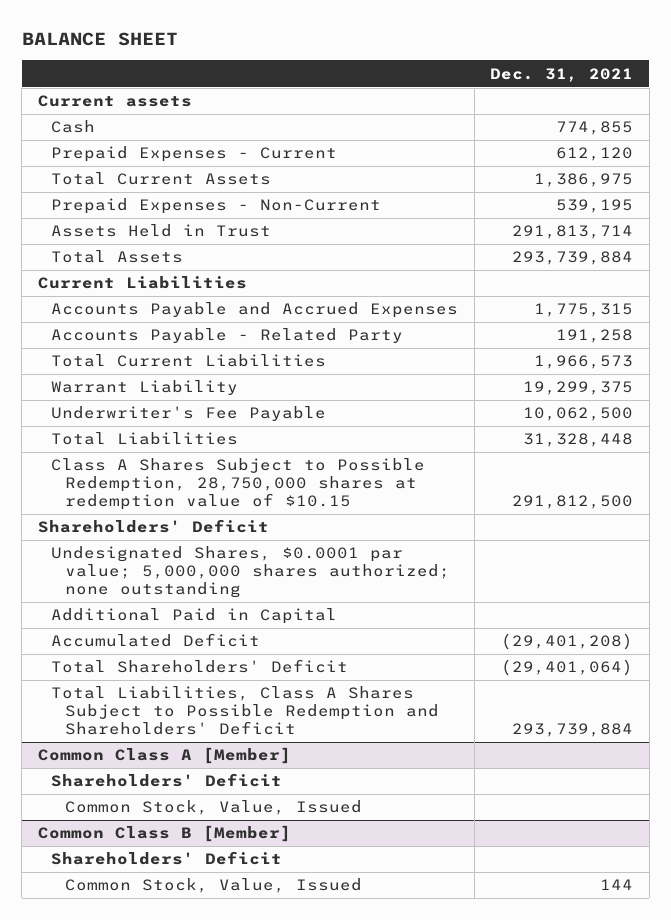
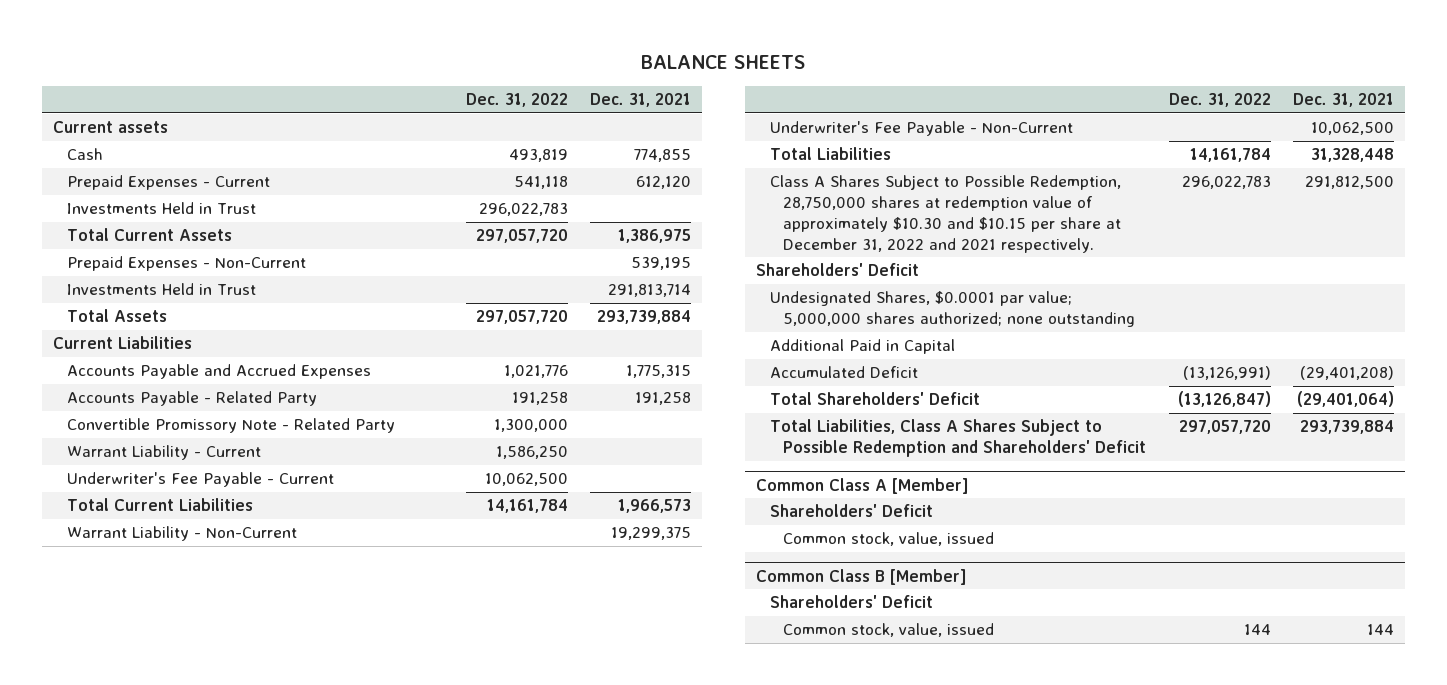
[21,32,178,47] BALANCE SHEET -> [641,54,806,69] BALANCE SHEETS
none -> [465,93,568,108] Dec. 31, 2022
none -> [66,202,256,215] Investments Held in Trust
[51,224,272,238] Assets Held in Trust -> [66,283,256,296] Investments Held in Trust
none -> [66,418,395,434] Convertible Promissory Note - Related Party
none -> [66,445,261,461] Warrant Liability - Current
none -> [66,472,334,488] Underwriter's Fee Payable - Current
[51,380,239,396] Warrant Liability -> [66,526,297,542] Warrant Liability - Non-Current
[51,406,327,422] Underwriter's Fee Payable -> [769,121,1073,137] Underwriter's Fee Payable - Non-Current
[51,458,426,510] Class A Shares Subject to Possible Redemption, 28,750,000 shares at redemption value of $10.15 -> [769,175,1122,253] Class A Shares Subject to Possible Redemption, 28,750,000 shares at redemption value of approximately $10.30 and $10.15 per share at December 31, 2022 and 2021 respectively.
[64,800,362,816] Common Stock, Value, Issued -> [783,532,995,547] Common stock, value, issued
[64,878,362,894] Common Stock, Value, Issued -> [783,623,995,638] Common stock, value, issued

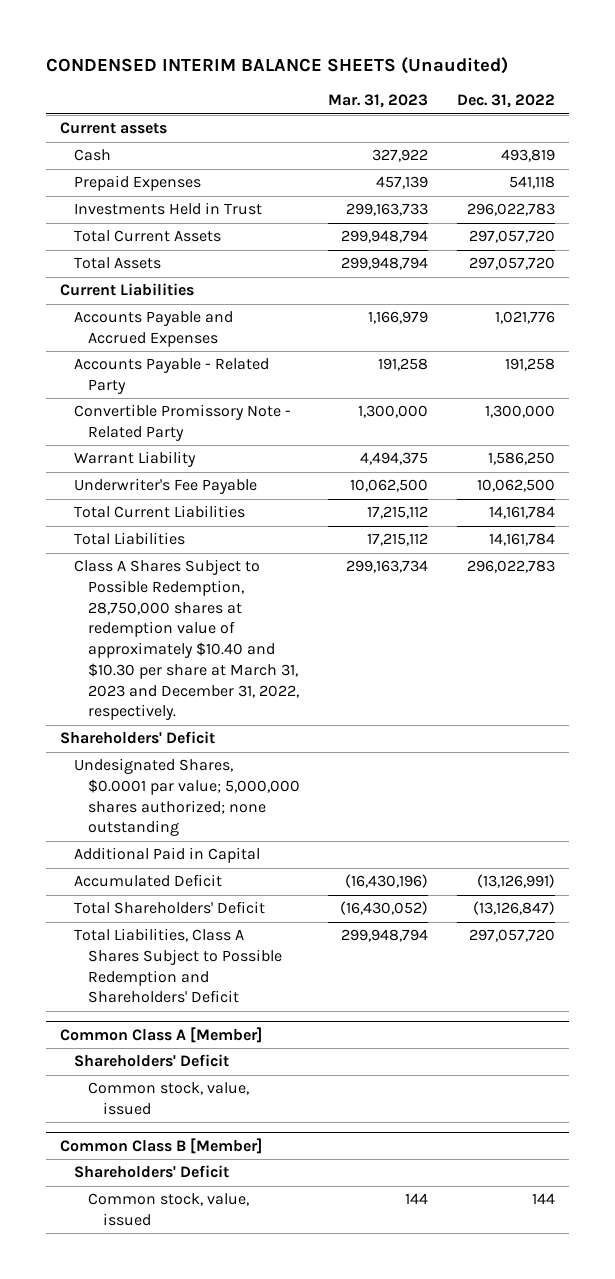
[641,54,806,69] BALANCE SHEETS -> [46,57,509,75] CONDENSED INTERIM BALANCE SHEETS (Unaudited)
[589,93,691,108] Dec. 31, 2021 -> none
none -> [328,94,429,109] Mar. 31, 2023
[66,175,270,191] Prepaid Expenses - Current -> [74,175,202,192] Prepaid Expenses
[66,256,306,272] Prepaid Expenses - Non-Current -> none
[66,283,256,296] Investments Held in Trust -> none
[66,445,261,461] Warrant Liability - Current -> [74,451,197,468] Warrant Liability
[66,472,334,488] Underwriter's Fee Payable - Current -> [74,478,258,495] Underwriter's Fee Payable
[66,526,297,542] Warrant Liability - Non-Current -> none
[769,121,1073,137] Underwriter's Fee Payable - Non-Current -> none
[769,175,1122,253] Class A Shares Subject to Possible Redemption, 28,750,000 shares at redemption value of approximately $10.30 and $10.15 per share at December 31, 2022 and 2021 respectively. -> [74,559,300,721] Class A Shares Subject to Possible Redemption, 28,750,000 shares at redemption value of approximately $10.40 and $10.30 per share at March 31, 2023 and December 31, 2022, respectively.

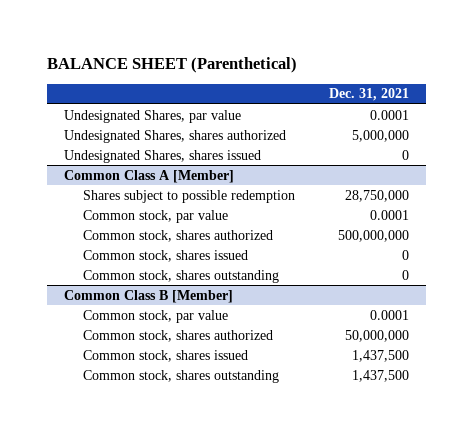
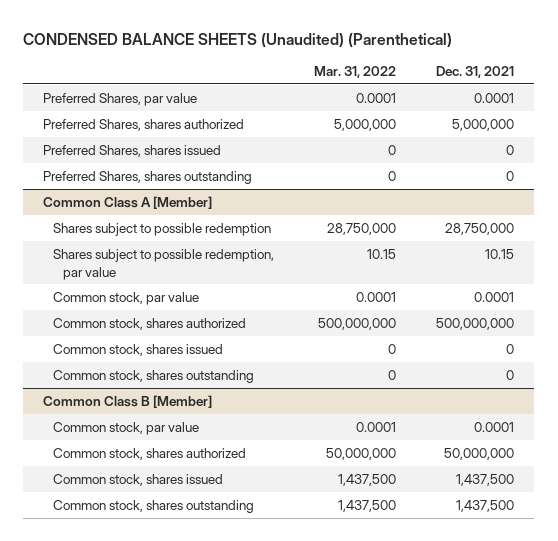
[47,57,298,74] BALANCE SHEET (Parenthetical) -> [23,32,453,48] CONDENSED BALANCE SHEETS (Unaudited) (Parenthetical)
none -> [314,66,397,79] Mar. 31, 2022
[64,109,242,123] Undesignated Shares, par value -> [43,92,198,106] Preferred Shares, par value
[64,129,287,143] Undesignated Shares, shares authorized -> [43,118,245,131] Preferred Shares, shares authorized
[64,149,262,163] Undesignated Shares, shares issued -> [43,144,222,157] Preferred Shares, shares issued
none -> [43,170,253,184] Preferred Shares, shares outstanding
none -> [53,248,275,280] Shares subject to possible redemption, par value

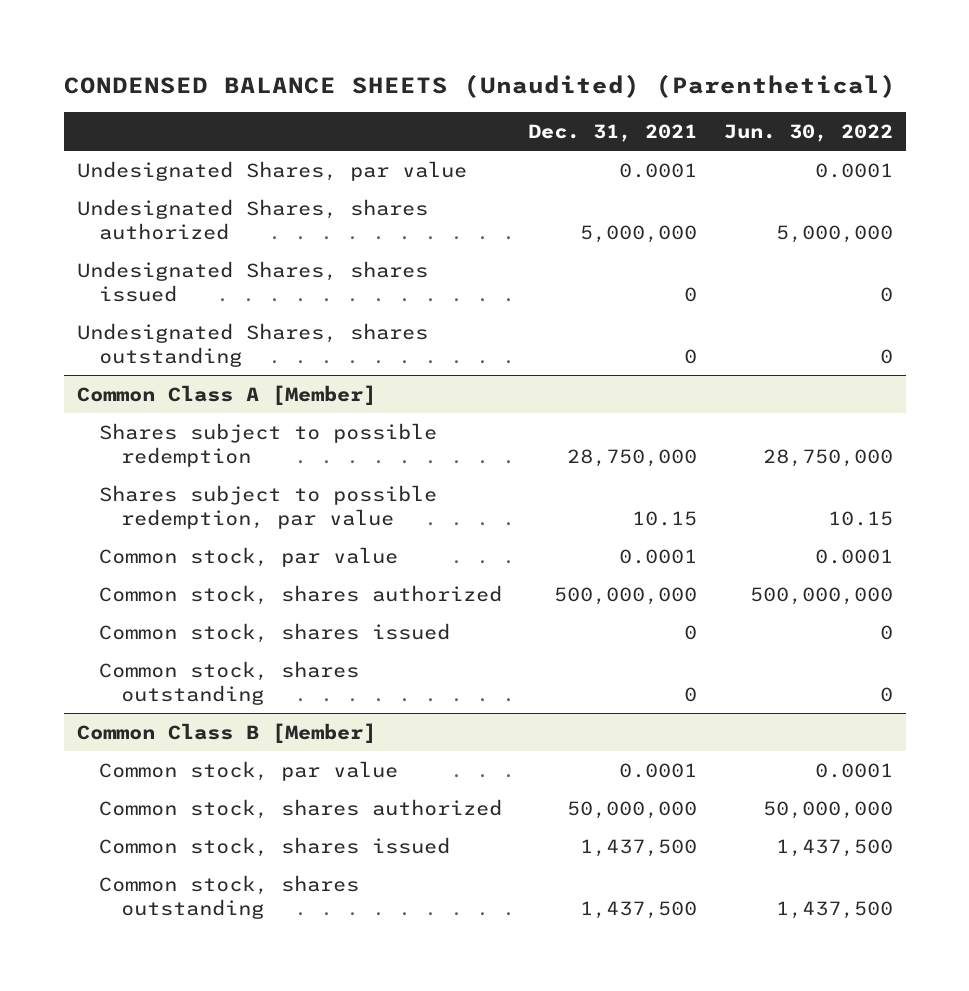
[314,66,397,79] Mar. 31, 2022 -> none
none -> [723,123,893,142] Jun. 30, 2022
[43,92,198,106] Preferred Shares, par value -> [76,160,467,181] Undesignated Shares, par value
[43,118,245,131] Preferred Shares, shares authorized -> [76,198,428,240] Undesignated Shares, shares authorized
[43,144,222,157] Preferred Shares, shares issued -> [76,260,428,302] Undesignated Shares, shares issued
[43,170,253,184] Preferred Shares, shares outstanding -> [76,322,428,367] Undesignated Shares, shares outstanding

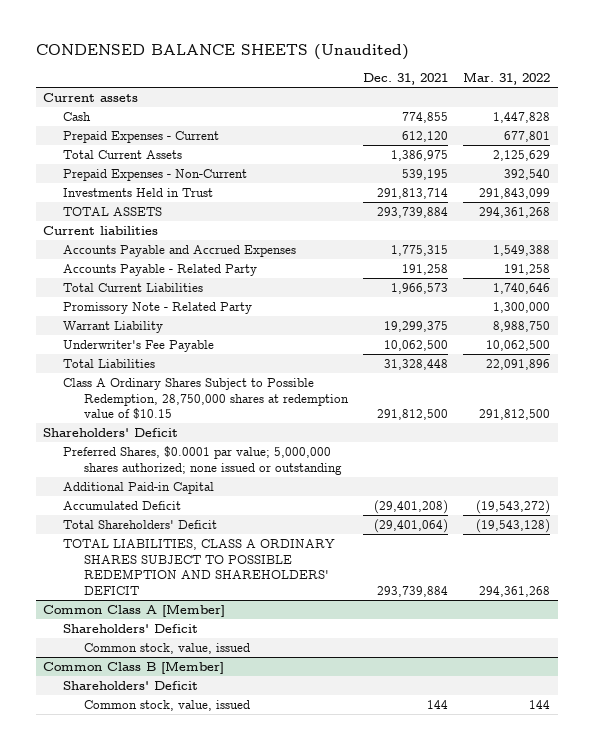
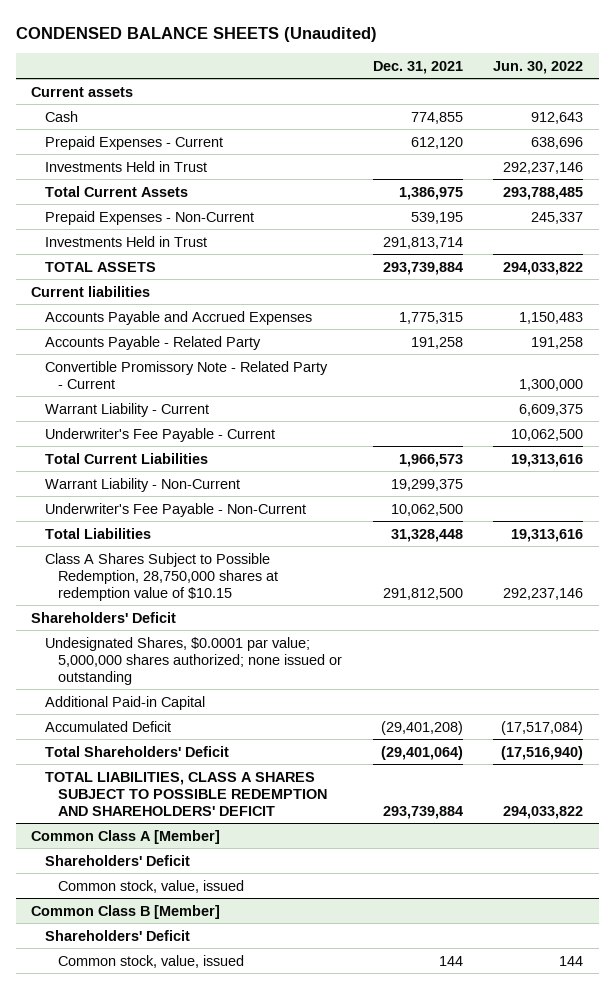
[463,72,551,86] Mar. 31, 2022 -> none
none -> [493,60,584,74] Jun. 30, 2022
none -> [44,160,207,172] Investments Held in Trust
none -> [44,360,328,389] Convertible Promissory Note - Related Party - Current
none -> [44,402,209,417] Warrant Liability - Current
none -> [44,427,275,442] Underwriter's Fee Payable - Current
[63,301,253,314] Promissory Note - Related Party -> none
[63,320,164,333] Warrant Liability -> [44,477,240,492] Warrant Liability - Non-Current
[63,339,215,352] Underwriter's Fee Payable -> [44,502,306,517] Underwriter's Fee Payable - Non-Current
[63,377,349,420] Class A Ordinary Shares Subject to Possible Redemption, 28,750,000 shares at redemption value of $10.15 -> [44,552,279,601] Class A Shares Subject to Possible Redemption, 28,750,000 shares at redemption value of $10.15
[63,445,342,475] Preferred Shares, $0.0001 par value; 5,000,000 shares authorized; none issued or outstanding -> [44,636,343,685] Undesignated Shares, $0.0001 par value; 5,000,000 shares authorized; none issued or outstanding
[63,538,336,595] TOTAL LIABILITIES, CLASS A ORDINARY SHARES SUBJECT TO POSSIBLE REDEMPTION AND SHAREHOLDERS' DEFICIT -> [44,771,328,816] TOTAL LIABILITIES, CLASS A SHARES SUBJECT TO POSSIBLE REDEMPTION AND SHAREHOLDERS' DEFICIT

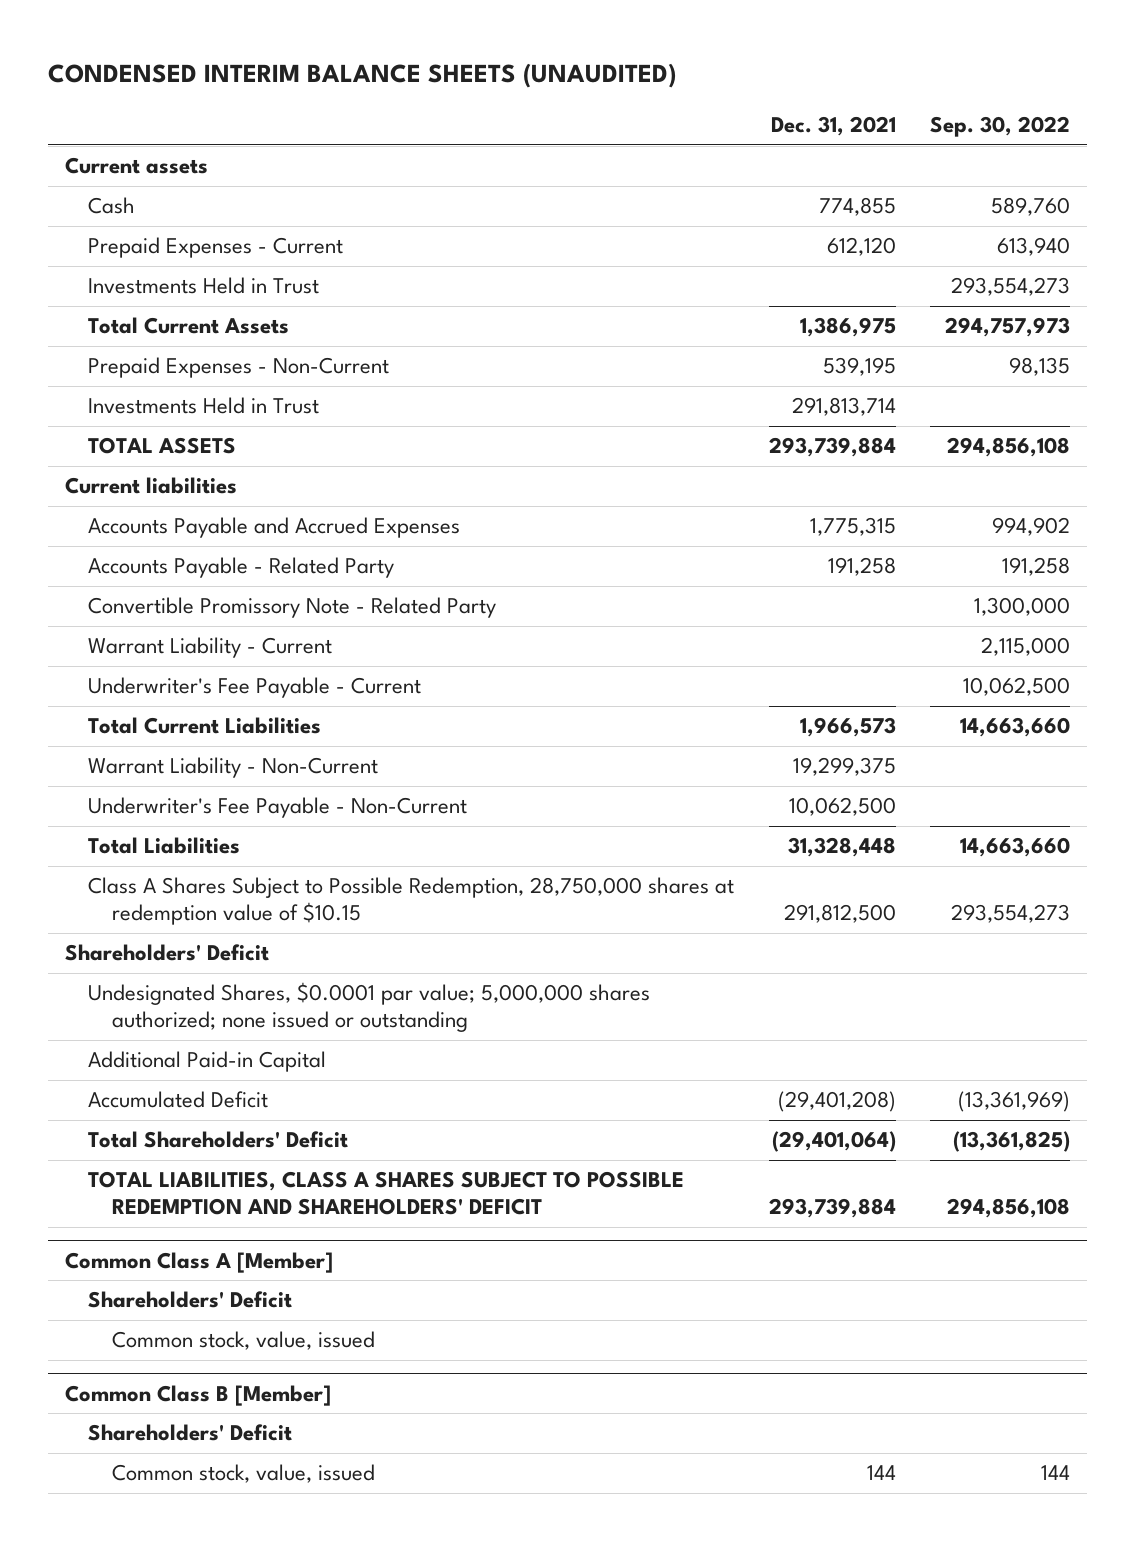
[16,26,378,42] CONDENSED BALANCE SHEETS (Unaudited) -> [47,63,676,89] CONDENSED INTERIM BALANCE SHEETS (UNAUDITED)
[493,60,584,74] Jun. 30, 2022 -> none
none -> [930,116,1071,138] Sep. 30, 2022
[44,360,328,389] Convertible Promissory Note - Related Party - Current -> [88,597,497,619] Convertible Promissory Note - Related Party

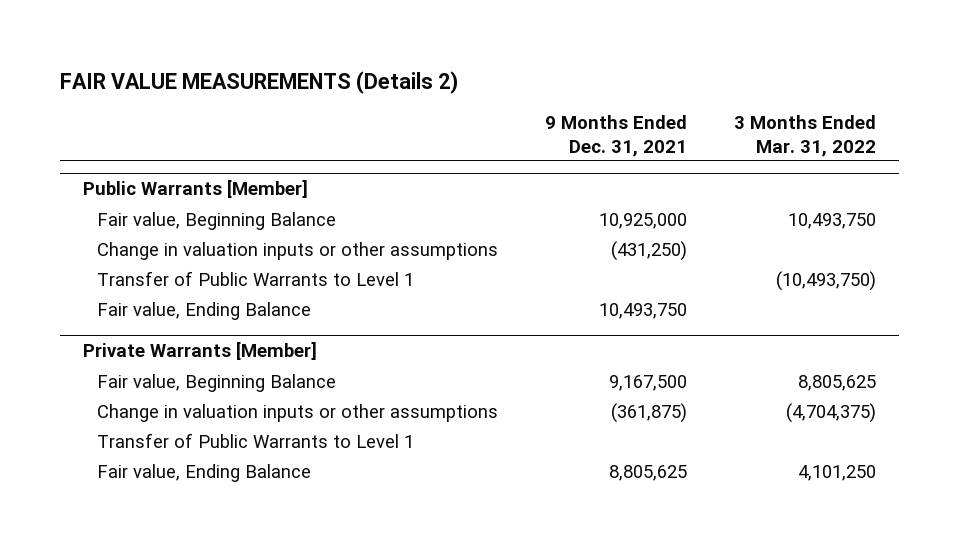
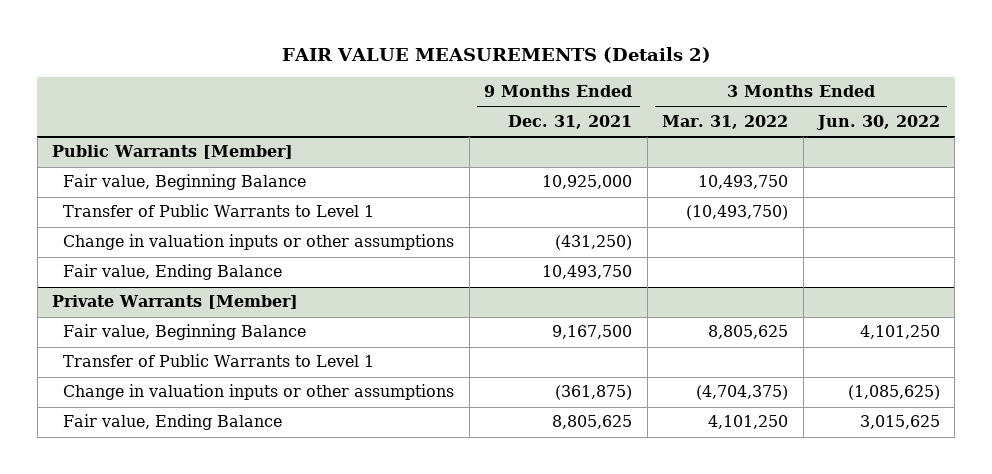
none -> [815,115,940,131] Jun. 30, 2022
[97,241,499,260] Change in valuation inputs or other assumptions -> [63,234,455,251] Change in valuation inputs or other assumptions
[97,403,499,422] Change in valuation inputs or other assumptions -> [63,384,455,401] Change in valuation inputs or other assumptions

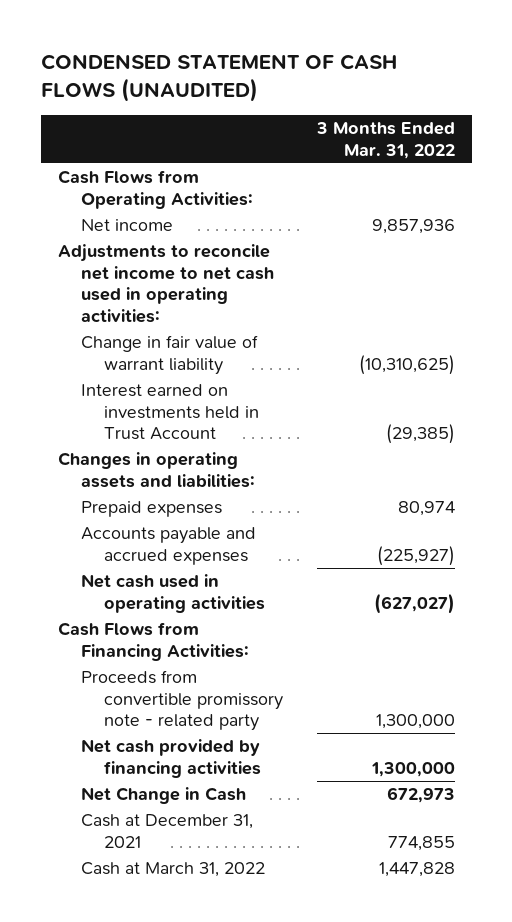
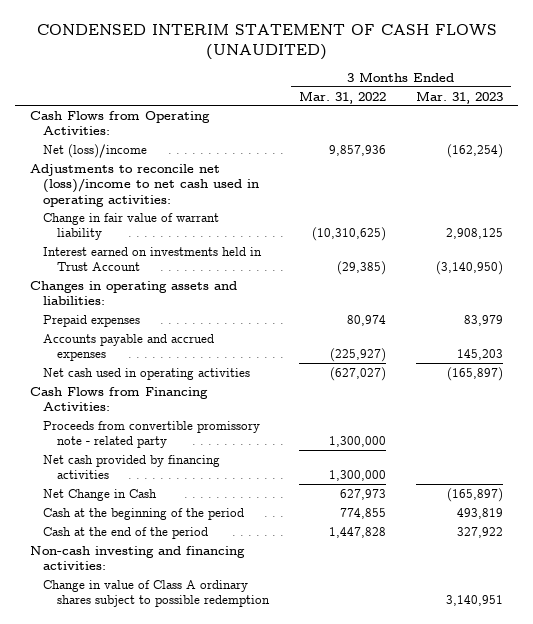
[40,53,398,102] CONDENSED STATEMENT OF CASH FLOWS (UNAUDITED) -> [36,24,497,61] CONDENSED INTERIM STATEMENT OF CASH FLOWS (UNAUDITED)
none -> [415,90,503,104] Mar. 31, 2023
[80,219,173,232] Net income -> [43,143,148,158] Net (loss)/income
[57,244,274,323] Adjustments to reconcile net income to net cash used in operating activities: -> [30,163,260,207] Adjustments to reconcile net (loss)/income to net cash used in operating activities:
[386,787,455,804] 672,973 -> [339,488,386,500] 627,973
[80,814,253,848] Cash at December 31, 2021 -> [43,507,245,520] Cash at the beginning of the period
[80,862,265,878] Cash at March 31, 2022 -> [43,526,209,539] Cash at the end of the period
none -> [30,545,246,571] Non-cash investing and financing activities:
none -> [43,579,270,608] Change in value of Class A ordinary shares subject to possible redemption

